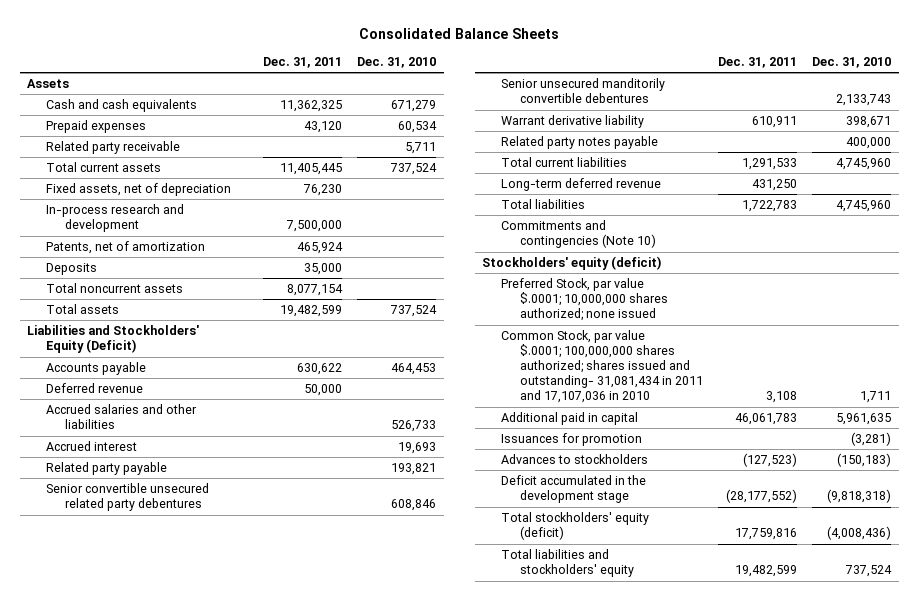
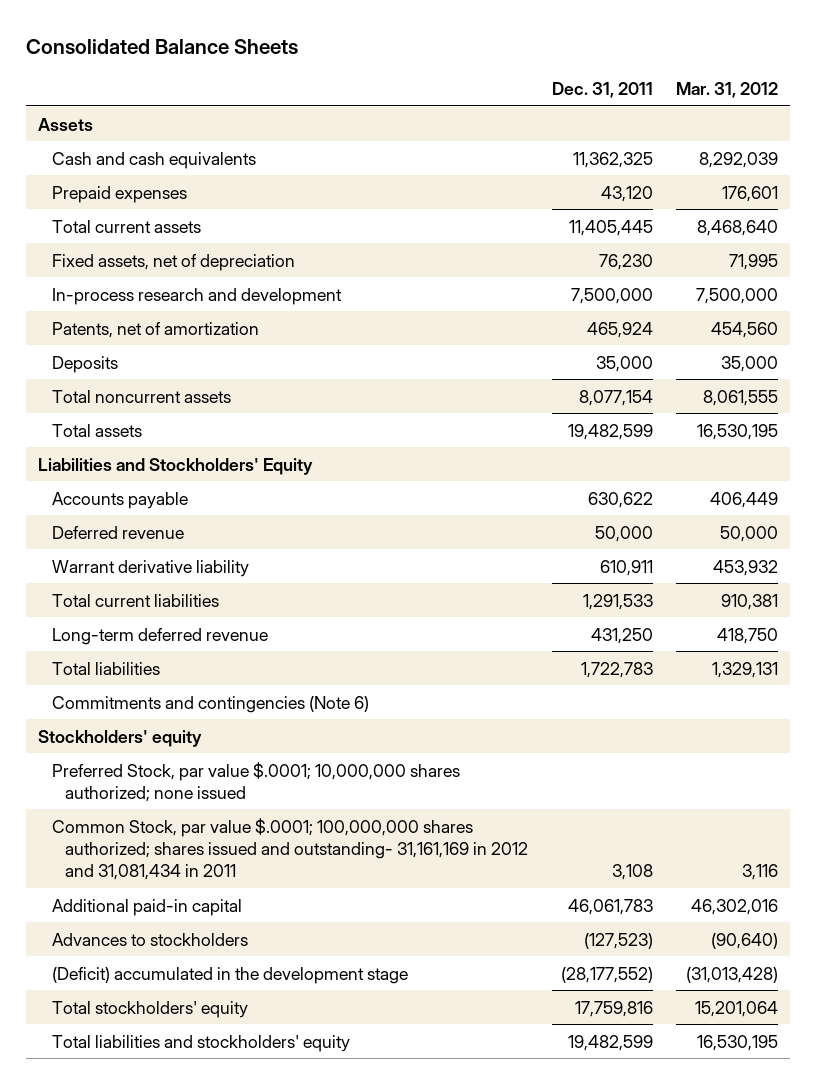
[357,57,437,69] Dec. 31, 2010 -> none
none -> [676,81,779,98] Mar. 31, 2012
[46,141,181,155] Related party receivable -> none
[27,325,200,354] Liabilities and Stockholders' Equity (Deficit) -> [38,457,314,475] Liabilities and Stockholders' Equity
[46,404,198,430] Accrued salaries and other liabilities -> none
[46,441,138,452] Accrued interest -> none
[46,462,168,476] Related party payable -> none
[46,483,210,512] Senior convertible unsecured related party debentures -> none
[501,78,666,104] Senior unsecured manditorily convertible debentures -> none
[501,136,659,150] Related party notes payable -> none
[501,220,657,249] Commitments and contingencies (Note 10) -> [51,695,369,713] Commitments and contingencies (Note 6)
[482,256,663,271] Stockholders' equity (deficit) -> [38,729,203,747] Stockholders' equity
[501,433,643,447] Issuances for promotion -> none
[501,330,704,404] Common Stock, par value $.0001; 100,000,000 shares authorized; shares issued and outstanding- 31,081,434 in 2011 and 17,107,036 in 2010 -> [51,817,529,881] Common Stock, par value $.0001; 100,000,000 shares authorized; shares issued and outstanding- 31,161,169 in 2012 and 31,081,434 in 2011
[501,412,639,426] Additional paid in capital -> [51,898,242,916] Additional paid-in capital
[501,475,647,504] Deficit accumulated in the development stage -> [51,966,408,984] (Deficit) accumulated in the development stage
[501,512,650,541] Total stockholders' equity (deficit) -> [51,1000,248,1018] Total stockholders' equity

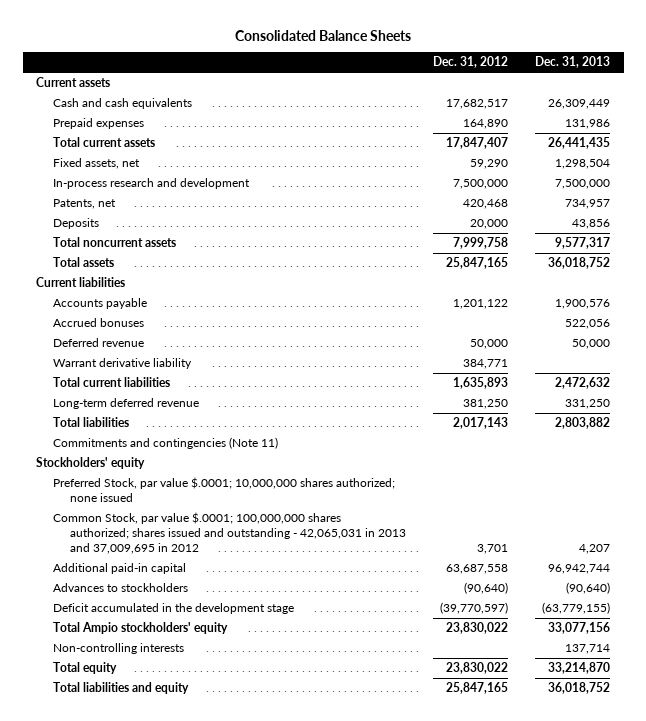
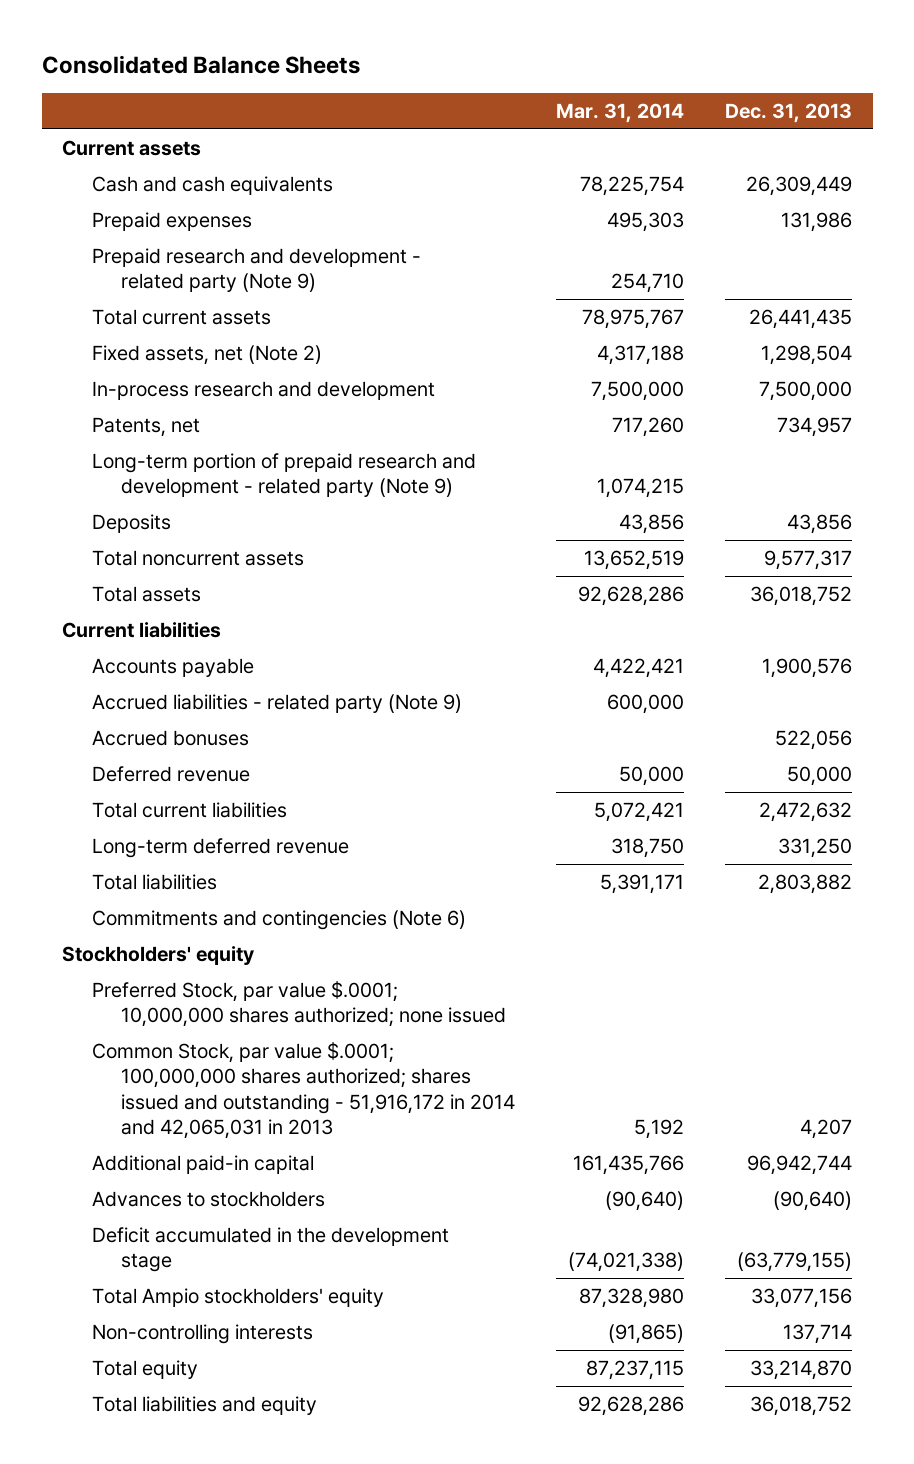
[432,56,508,69] Dec. 31, 2012 -> none
none -> [556,102,685,123] Mar. 31, 2014
none -> [91,247,421,293] Prepaid research and development - related party (Note 9)
[52,158,140,170] Fixed assets, net -> [91,344,322,365] Fixed assets, net (Note 2)
none -> [91,452,476,498] Long-term portion of prepaid research and development - related party (Note 9)
none -> [91,693,462,713] Accrued liabilities - related party (Note 9)
[52,358,192,370] Warrant derivative liability -> none
[52,437,278,450] Commitments and contingencies (Note 11) -> [91,909,466,930] Commitments and contingencies (Note 6)
[52,512,406,555] Common Stock, par value $.0001; 100,000,000 shares authorized; shares issued and outstanding - 42,065,031 in 2013 and 37,009,695 in 2012 -> [91,1041,516,1139] Common Stock, par value $.0001; 100,000,000 shares authorized; shares issued and outstanding - 51,916,172 in 2014 and 42,065,031 in 2013

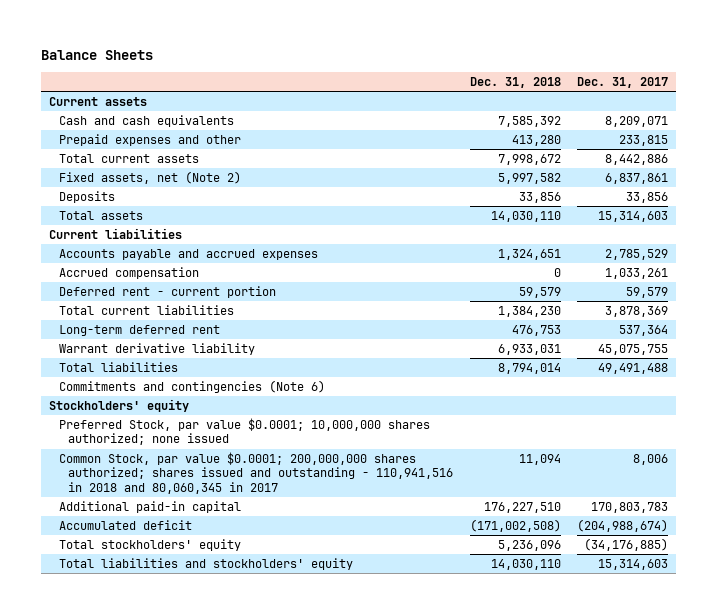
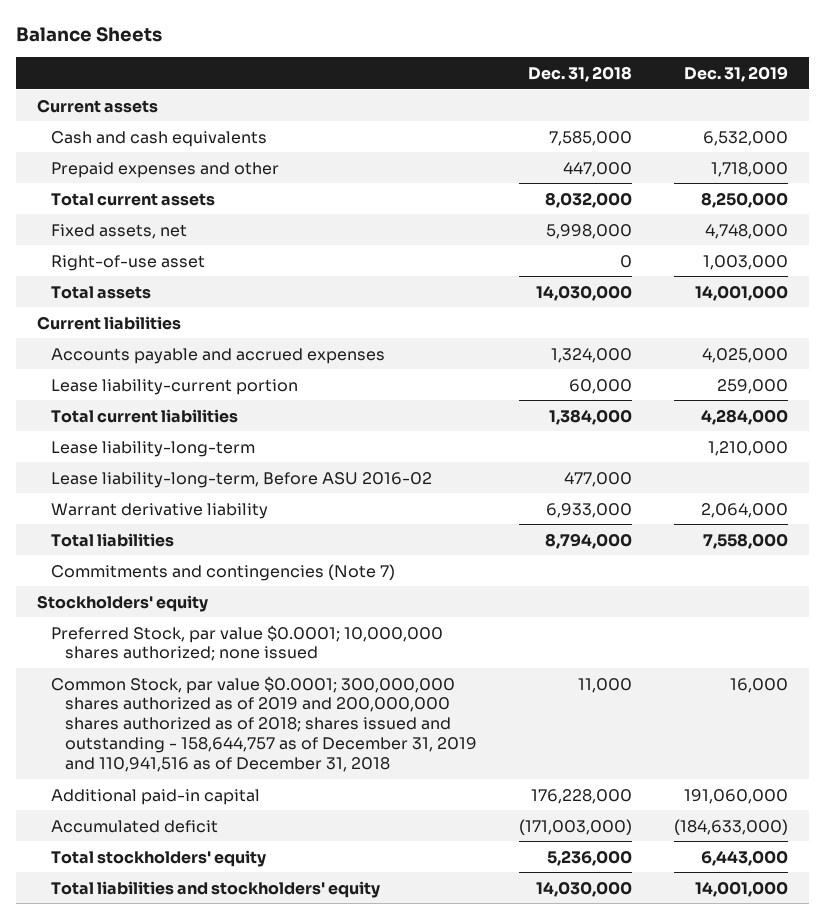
[577,76,669,88] Dec. 31, 2017 -> none
none -> [683,65,788,82] Dec. 31, 2019
[58,191,115,204] Deposits -> none
[497,116,561,128] 7,585,392 -> [548,130,632,146] 7,585,000
[511,135,561,147] 413,280 -> [562,161,632,177] 447,000
[497,154,561,166] 7,998,672 -> [544,191,632,208] 8,032,000
[58,171,241,185] Fixed assets, net (Note 2) -> [50,223,187,239] Fixed assets, net
[497,173,561,185] 5,997,582 -> [545,223,632,239] 5,998,000
none -> [50,254,205,271] Right-of-use asset
[490,211,561,223] 14,030,110 -> [535,284,632,301] 14,030,000
[58,267,199,280] Accrued compensation -> none
[58,286,276,299] Deferred rent - current portion -> none
[58,325,220,337] Long-term deferred rent -> none
[497,249,561,261] 1,324,651 -> [550,347,632,363] 1,324,000
none -> [50,378,298,395] Lease liability-current portion
[497,306,561,318] 1,384,230 -> [548,408,632,425] 1,384,000
none -> [50,440,255,457] Lease liability-long-term
none -> [50,471,432,488] Lease liability-long-term, Before ASU 2016-02
[497,344,561,356] 6,933,031 -> [545,502,632,518] 6,933,000
[497,363,561,375] 8,794,014 -> [544,532,632,549] 8,794,000
[58,380,325,394] Commitments and contingencies (Note 6) -> [50,563,395,581] Commitments and contingencies (Note 7)
[58,452,454,494] Common Stock, par value $0.0001; 200,000,000 shares authorized; shares issued and outstanding - 110,941,516 in 2018 and 80,060,345 in 2017 -> [50,675,478,772] Common Stock, par value $0.0001; 300,000,000 shares authorized as of 2019 and 200,000,000 shares authorized as of 2018; shares issued and outstanding - 158,644,757 as of December 31, 2019 and 110,941,516 as of December 31, 2018
[518,454,561,466] 11,094 -> [577,677,632,693] 11,000
[483,502,561,514] 176,227,510 -> [530,788,632,804] 176,228,000
[469,519,561,533] (171,002,508) -> [518,818,632,835] (171,003,000)
[497,540,561,552] 5,236,096 -> [546,849,632,866] 5,236,000
[490,559,561,571] 14,030,110 -> [535,880,632,897] 14,030,000

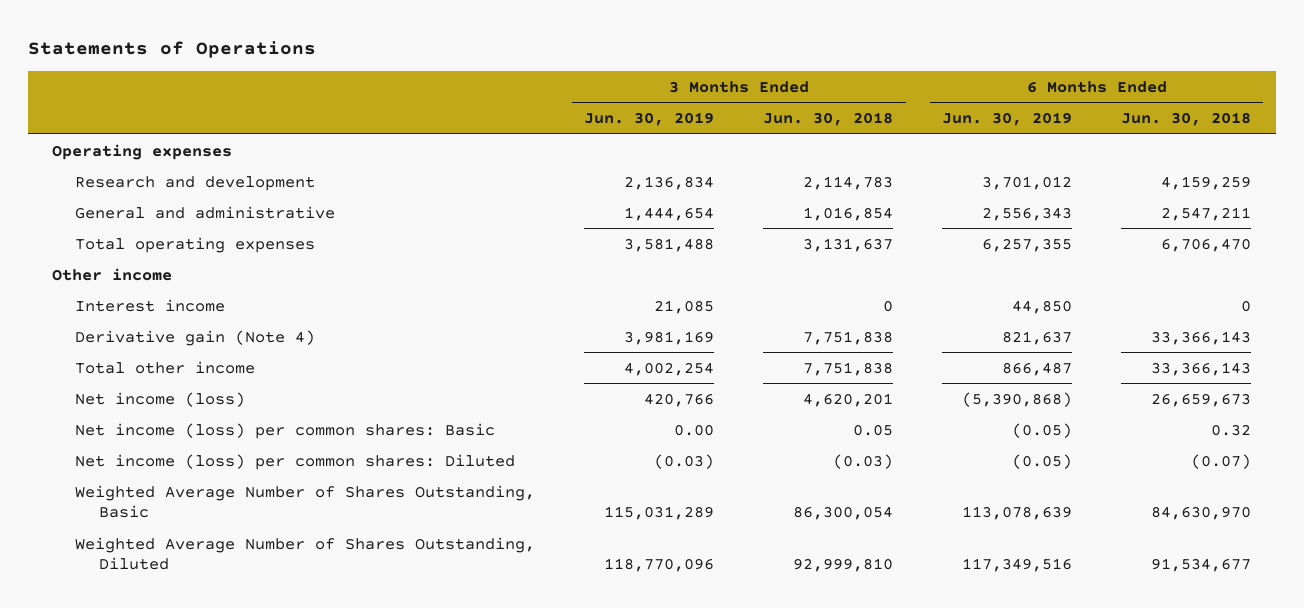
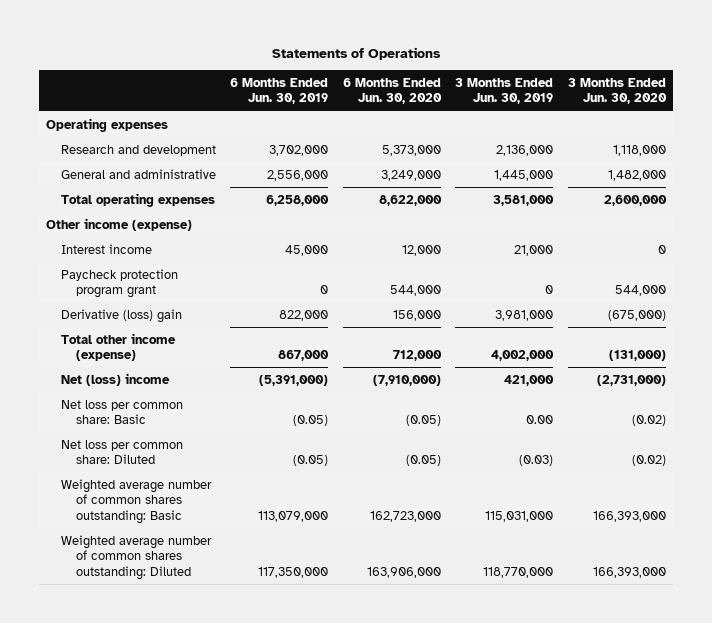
[763,112,894,127] Jun. 30, 2018 -> none
[1121,112,1252,127] Jun. 30, 2018 -> none
none -> [342,77,442,105] 6 Months Ended Jun. 30, 2020
none -> [567,77,667,105] 3 Months Ended Jun. 30, 2020
[624,175,715,190] 2,136,834 -> [496,144,554,156] 2,136,000
[982,175,1073,190] 3,701,012 -> [269,144,329,156] 3,702,000
[624,206,715,221] 1,444,654 -> [494,169,554,181] 1,445,000
[982,206,1073,221] 2,556,343 -> [267,169,329,181] 2,556,000
[624,237,715,252] 3,581,488 -> [493,194,555,206] 3,581,000
[982,237,1073,252] 6,257,355 -> [266,194,330,206] 6,258,000
[52,267,173,281] Other income -> [45,217,192,231] Other income (expense)
[654,299,715,314] 21,085 -> [514,244,554,256] 21,000
[1012,299,1073,314] 44,850 -> [285,244,329,256] 45,000
none -> [61,268,179,299] Paycheck protection program grant
[75,329,316,346] Derivative gain (Note 4) -> [61,308,183,323] Derivative (loss) gain
[624,330,715,345] 3,981,169 -> [495,309,554,321] 3,981,000
[1002,330,1073,345] 821,637 -> [279,309,329,321] 822,000
[75,360,256,374] Total other income -> [61,332,177,362] Total other income (expense)
[624,361,715,376] 4,002,254 -> [491,350,555,362] 4,002,000
[1002,361,1073,376] 866,487 -> [278,350,330,362] 867,000
[75,391,246,407] Net income (loss) -> [61,372,171,386] Net (loss) income
[644,392,715,407] 420,766 -> [504,374,555,386] 421,000
[962,391,1073,407] (5,390,868) -> [259,374,329,386] (5,391,000)
[75,422,496,439] Net income (loss) per common shares: Basic -> [61,399,184,425] Net loss per common share: Basic
[75,453,516,470] Net income (loss) per common shares: Diluted -> [61,439,184,465] Net loss per common share: Diluted
[75,484,536,519] Weighted Average Number of Shares Outstanding, Basic -> [61,478,213,524] Weighted average number of common shares outstanding: Basic
[604,506,715,521] 115,031,289 -> [485,510,554,522] 115,031,000
[962,506,1073,521] 113,078,639 -> [258,510,329,522] 113,079,000
[75,536,536,571] Weighted Average Number of Shares Outstanding, Diluted -> [61,534,213,580] Weighted average number of common shares outstanding: Diluted
[604,558,715,573] 118,770,096 -> [483,566,554,578] 118,770,000
[962,558,1073,573] 117,349,516 -> [258,566,329,578] 117,350,000

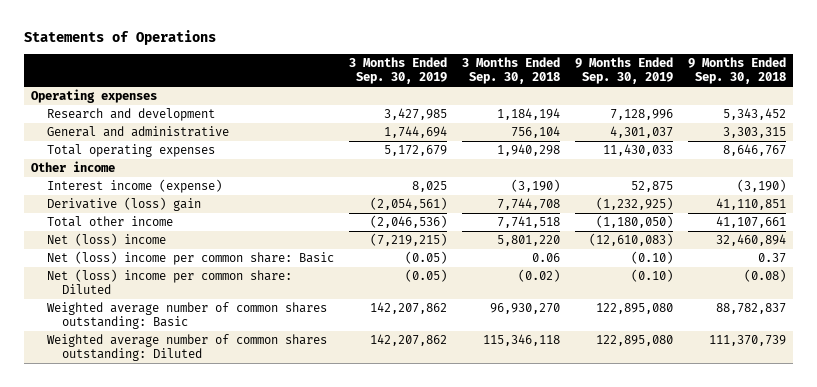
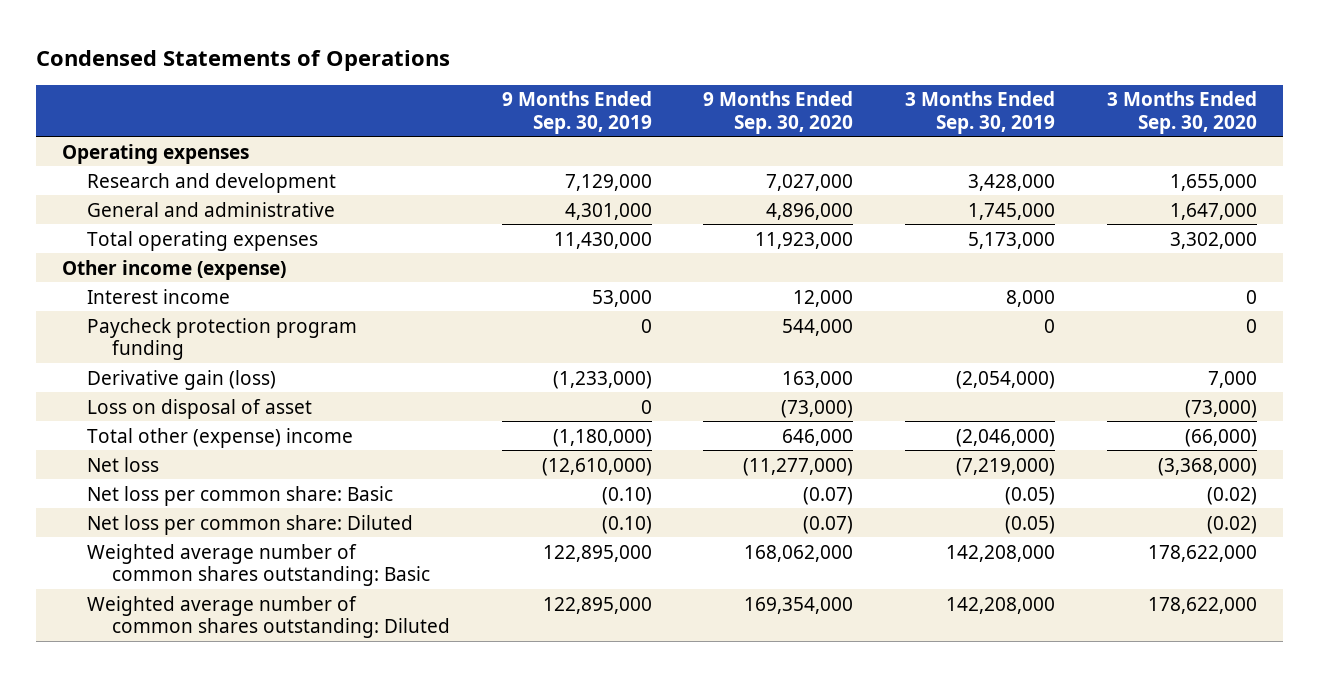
[23,30,216,46] Statements of Operations -> [36,49,451,71] Condensed Statements of Operations
[461,57,560,85] 3 Months Ended Sep. 30, 2018 -> none
[687,57,786,85] 9 Months Ended Sep. 30, 2018 -> none
none -> [703,91,854,134] 9 Months Ended Sep. 30, 2020
none -> [1107,91,1258,134] 3 Months Ended Sep. 30, 2020
[383,108,447,121] 3,427,985 -> [968,173,1056,191] 3,428,000
[609,109,673,121] 7,128,996 -> [564,173,652,191] 7,129,000
[383,126,447,139] 1,744,694 -> [968,202,1056,220] 1,745,000
[609,126,673,139] 4,301,037 -> [564,202,652,220] 4,301,000
[383,145,447,157] 5,172,679 -> [968,231,1056,249] 5,173,000
[602,144,673,157] 11,430,033 -> [553,231,652,249] 11,430,000
[31,161,116,173] Other income -> [62,259,287,280] Other income (expense)
[46,179,222,194] Interest income (expense) -> [86,288,230,304] Interest income
[411,181,447,193] 8,025 -> [1006,289,1056,307] 8,000
[630,181,673,193] 52,875 -> [591,289,652,307] 53,000
none -> [86,317,357,360] Paycheck protection program funding
[46,197,201,212] Derivative (loss) gain -> [86,369,276,390] Derivative gain (loss)
[369,197,447,211] (2,054,561) -> [956,370,1056,389] (2,054,000)
[595,197,673,211] (1,232,925) -> [552,370,652,389] (1,233,000)
none -> [86,398,312,419] Loss on disposal of asset
[46,216,173,228] Total other income -> [86,427,353,448] Total other (expense) income
[369,215,447,229] (2,046,536) -> [956,428,1056,447] (2,046,000)
[595,215,673,229] (1,180,050) -> [552,428,652,447] (1,180,000)
[46,233,166,247] Net (loss) income -> [86,456,159,472] Net loss
[369,233,447,247] (7,219,215) -> [956,457,1056,476] (7,219,000)
[588,233,673,247] (12,610,083) -> [541,457,652,476] (12,610,000)
[46,251,334,266] Net (loss) income per common share: Basic -> [86,485,393,506] Net loss per common share: Basic
[46,269,292,295] Net (loss) income per common share: Diluted -> [86,514,413,535] Net loss per common share: Diluted
[369,302,447,315] 142,207,862 -> [946,544,1056,562] 142,208,000
[595,303,673,315] 122,895,080 -> [542,544,652,562] 122,895,000
[369,334,447,347] 142,207,862 -> [946,596,1056,614] 142,208,000
[595,335,673,347] 122,895,080 -> [542,596,652,614] 122,895,000

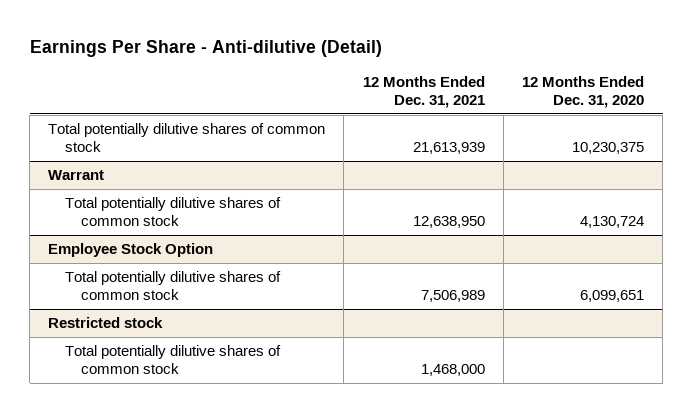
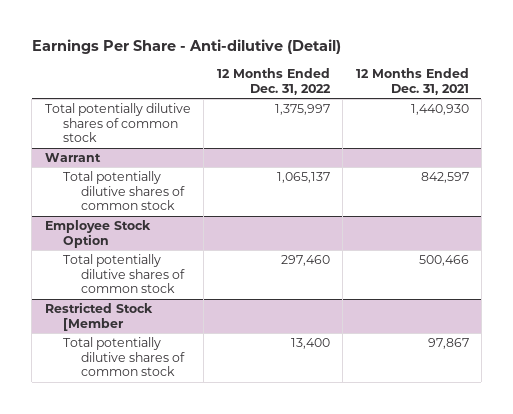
[521,76,644,108] 12 Months Ended Dec. 31, 2020 -> none
none -> [216,68,331,95] 12 Months Ended Dec. 31, 2022
[412,141,485,154] 21,613,939 -> [410,104,469,116] 1,440,930
[412,215,485,228] 12,638,950 -> [420,172,469,184] 842,597
[420,289,485,302] 7,506,989 -> [418,255,469,267] 500,466
[48,317,164,329] Restricted stock -> [44,302,153,331] Restricted Stock [Member
[420,363,485,376] 1,468,000 -> [427,338,469,350] 97,867

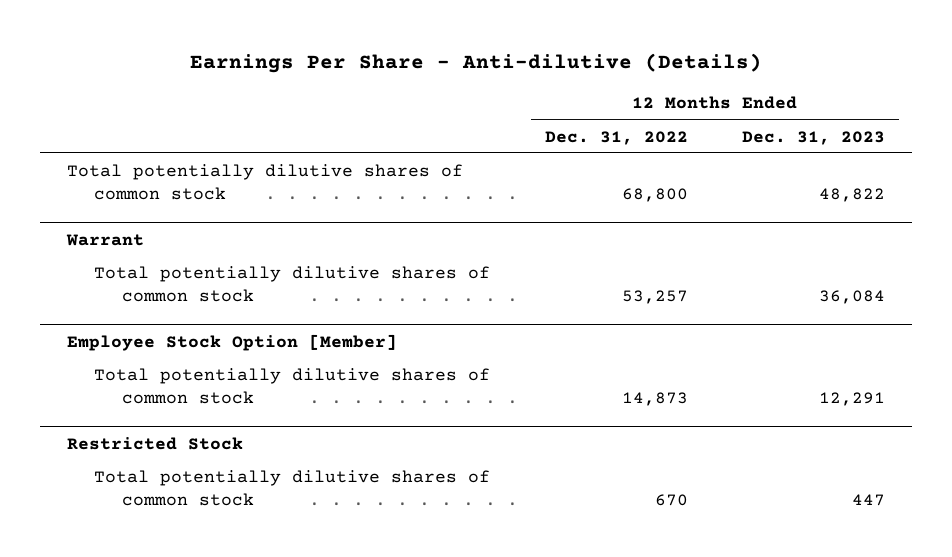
[31,39,341,55] Earnings Per Share - Anti-dilutive (Detail) -> [189,53,762,74] Earnings Per Share - Anti-dilutive (Details)
[355,68,469,95] 12 Months Ended Dec. 31, 2021 -> none
none -> [742,130,886,145] Dec. 31, 2023
[274,104,330,116] 1,375,997 -> [621,188,688,203] 68,800
[276,172,330,184] 1,065,137 -> [621,290,688,305] 53,257
[44,220,151,248] Employee Stock Option -> [66,333,397,351] Employee Stock Option [Member]
[280,255,330,267] 297,460 -> [621,392,688,407] 14,873
[44,302,153,331] Restricted Stock [Member -> [66,436,243,450] Restricted Stock
[290,338,330,350] 13,400 -> [654,494,688,507] 670

